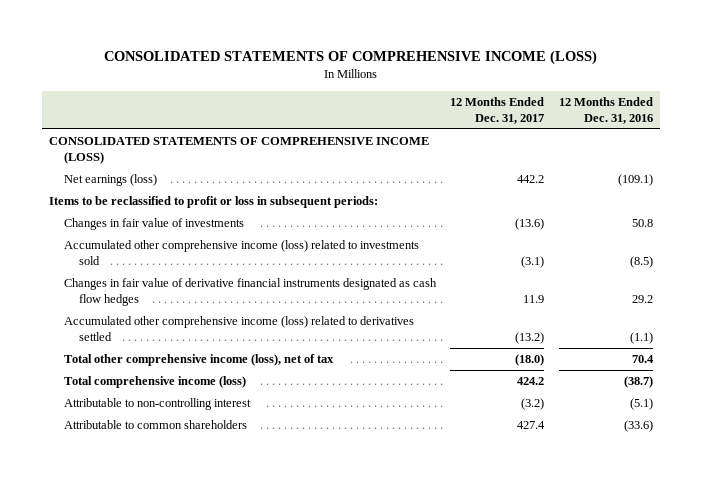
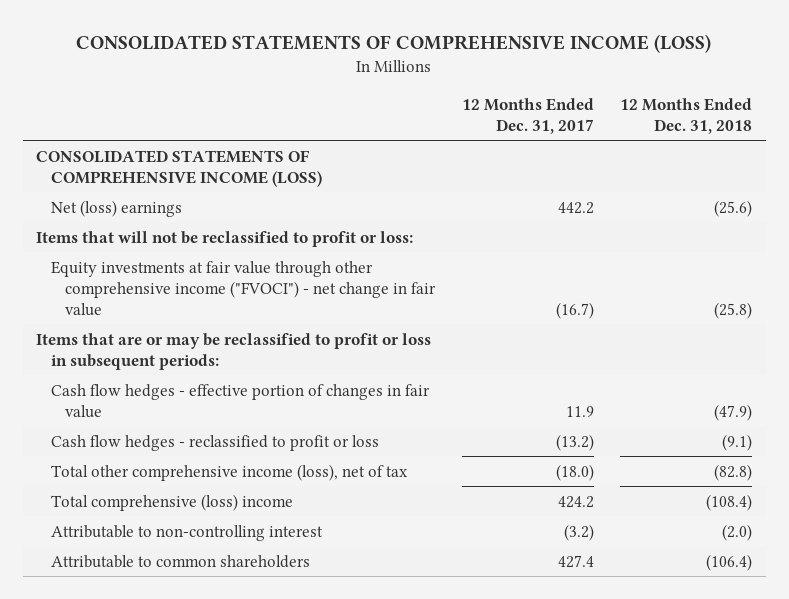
[558,96,653,124] 12 Months Ended Dec. 31, 2016 -> none
none -> [620,97,753,134] 12 Months Ended Dec. 31, 2018
[63,218,244,231] Changes in fair value of investments -> none
[63,240,419,266] Accumulated other comprehensive income (loss) related to investments sold -> none
[63,174,157,187] Net earnings (loss) -> [50,199,182,217] Net (loss) earnings
none -> [36,230,414,247] Items that will not be reclassified to profit or loss:
none -> [50,260,437,316] Equity investments at fair value through other comprehensive income ("FVOCI") - net change in fair value
[49,196,379,209] Items to be reclassified to profit or loss in subsequent periods: -> [36,332,432,370] Items that are or may be reclassified to profit or loss in subsequent periods:
[63,278,437,307] Changes in fair value of derivative financial instruments designated as cash flow hedges -> [50,383,430,418] Cash flow hedges - effective portion of changes in fair value
[63,316,414,342] Accumulated other comprehensive income (loss) related to derivatives settled -> [50,434,379,451] Cash flow hedges - reclassified to profit or loss
[63,376,246,389] Total comprehensive income (loss) -> [50,493,293,511] Total comprehensive (loss) income

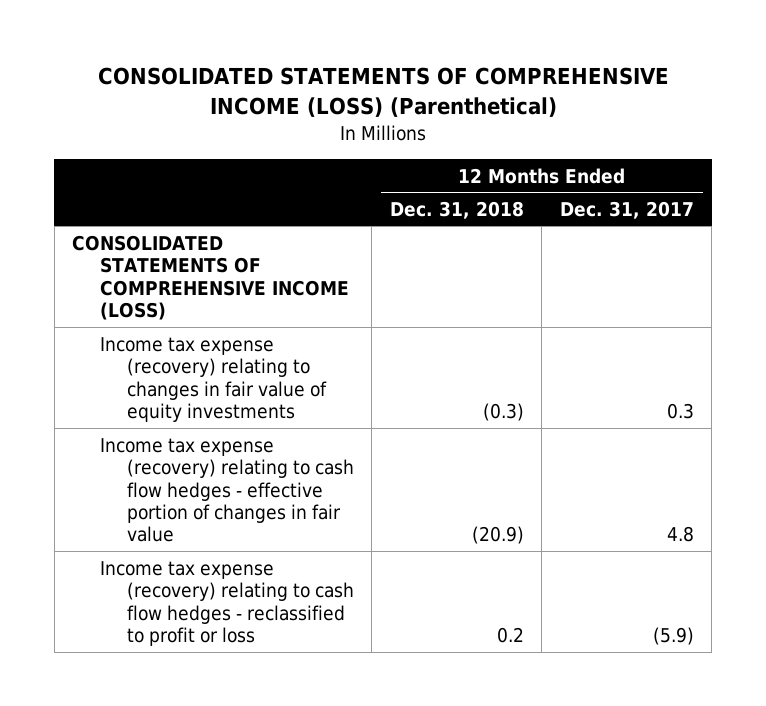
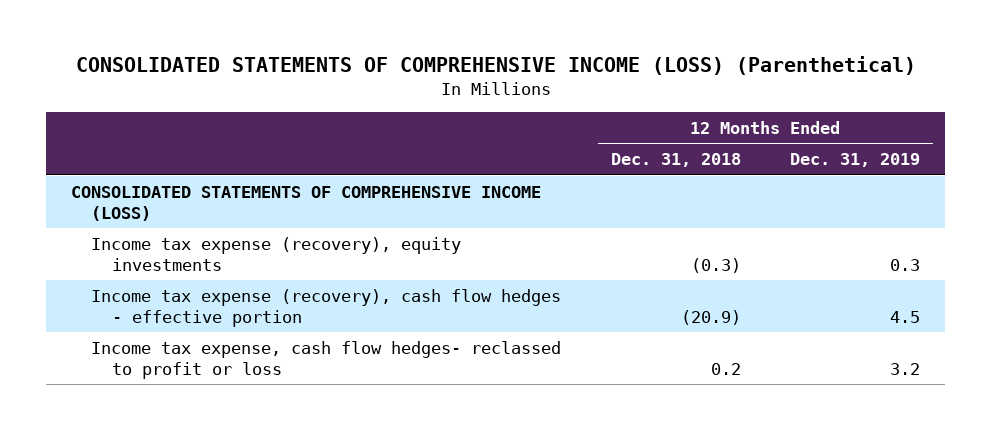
[559,200,694,219] Dec. 31, 2017 -> none
none -> [790,153,921,168] Dec. 31, 2019
[99,336,327,423] Income tax expense (recovery) relating to changes in fair value of equity investments -> [91,236,462,271] Income tax expense (recovery), equity investments
[99,437,354,543] Income tax expense (recovery) relating to cash flow hedges - effective portion of changes in fair value -> [91,288,562,327] Income tax expense (recovery), cash flow hedges - effective portion
[99,560,354,647] Income tax expense (recovery) relating to cash flow hedges - reclassified to profit or loss -> [91,340,562,379] Income tax expense, cash flow hedges- reclassed to profit or loss

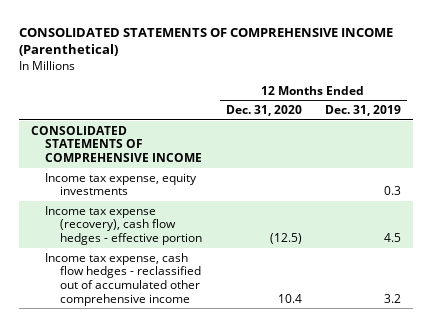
[75,56,916,76] CONSOLIDATED STATEMENTS OF COMPREHENSIVE INCOME (LOSS) (Parenthetical) -> [18,27,393,57] CONSOLIDATED STATEMENTS OF COMPREHENSIVE INCOME (Parenthetical)
[610,153,741,168] Dec. 31, 2018 -> none
none -> [225,105,302,117] Dec. 31, 2020
[70,185,541,221] CONSOLIDATED STATEMENTS OF COMPREHENSIVE INCOME (LOSS) -> [30,125,203,163] CONSOLIDATED STATEMENTS OF COMPREHENSIVE INCOME
[91,236,462,271] Income tax expense (recovery), equity investments -> [45,172,198,196] Income tax expense, equity investments
[91,340,562,379] Income tax expense, cash flow hedges- reclassed to profit or loss -> [45,252,201,306] Income tax expense, cash flow hedges - reclassified out of accumulated other comprehensive income

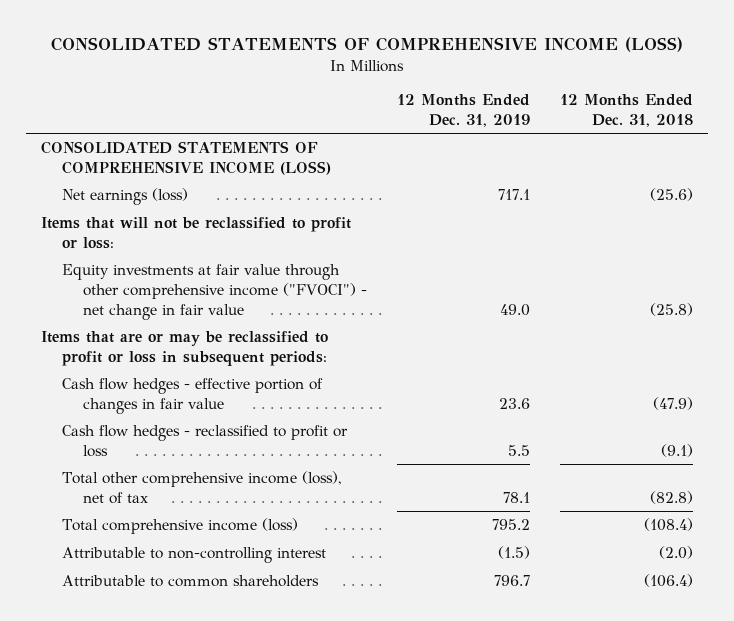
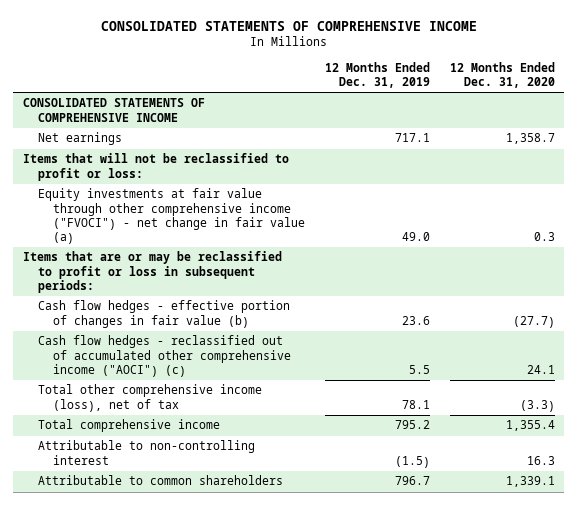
[51,36,684,52] CONSOLIDATED STATEMENTS OF COMPREHENSIVE INCOME (LOSS) -> [100,20,477,31] CONSOLIDATED STATEMENTS OF COMPREHENSIVE INCOME
[560,93,694,127] 12 Months Ended Dec. 31, 2018 -> none
none -> [449,61,555,88] 12 Months Ended Dec. 31, 2020
[41,141,332,175] CONSOLIDATED STATEMENTS OF COMPREHENSIVE INCOME (LOSS) -> [22,98,205,122] CONSOLIDATED STATEMENTS OF COMPREHENSIVE INCOME
[62,188,189,206] Net earnings (loss) -> [38,132,123,146] Net earnings
[62,264,368,320] Equity investments at fair value through other comprehensive income ("FVOCI") - net change in fair value -> [38,188,306,245] Equity investments at fair value through other comprehensive income ("FVOCI") - net change in fair value (a)
[62,378,324,414] Cash flow hedges - effective portion of changes in fair value -> [38,300,291,328] Cash flow hedges - effective portion of changes in fair value (b)
[62,425,349,457] Cash flow hedges - reclassified to profit or loss -> [38,335,292,377] Cash flow hedges - reclassified out of accumulated other comprehensive income ("AOCI") (c)
[62,518,299,535] Total comprehensive income (loss) -> [38,419,221,433] Total comprehensive income

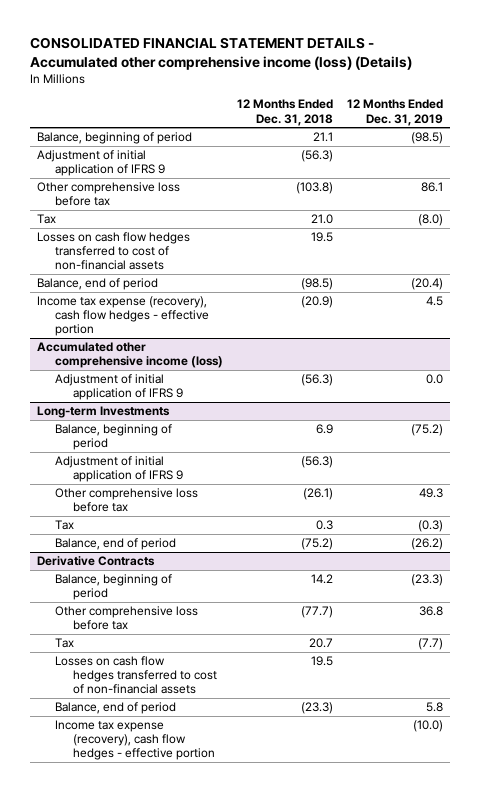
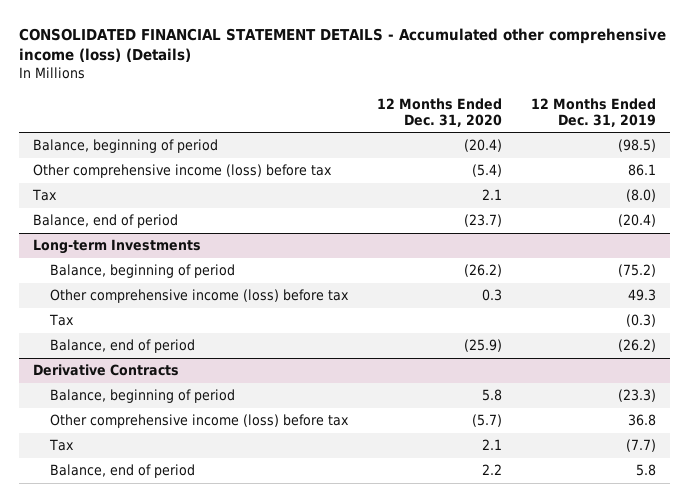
[236,99,333,126] 12 Months Ended Dec. 31, 2018 -> none
none -> [376,97,502,127] 12 Months Ended Dec. 31, 2020
[36,150,165,177] Adjustment of initial application of IFRS 9 -> none
[36,182,180,207] Other comprehensive loss before tax -> [33,164,333,179] Other comprehensive income (loss) before tax
[36,232,190,271] Losses on cash flow hedges transferred to cost of non-financial assets -> none
[36,296,209,337] Income tax expense (recovery), cash flow hedges - effective portion -> none
[36,342,223,369] Accumulated other comprehensive income (loss) -> none
[54,374,183,401] Adjustment of initial application of IFRS 9 -> none
[54,456,183,483] Adjustment of initial application of IFRS 9 -> none
[54,488,198,513] Other comprehensive loss before tax -> [50,289,350,304] Other comprehensive income (loss) before tax
[54,606,198,631] Other comprehensive loss before tax -> [50,414,350,429] Other comprehensive income (loss) before tax
[54,656,217,695] Losses on cash flow hedges transferred to cost of non-financial assets -> none
[54,720,215,761] Income tax expense (recovery), cash flow hedges - effective portion -> none

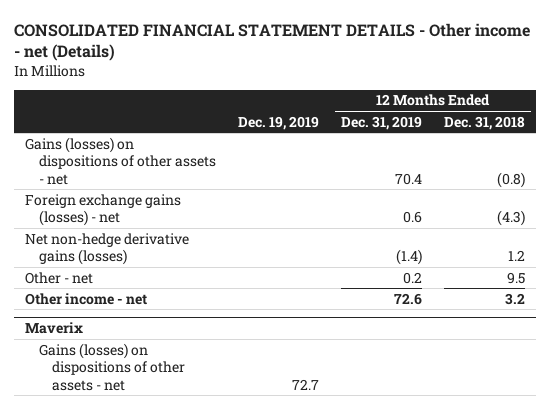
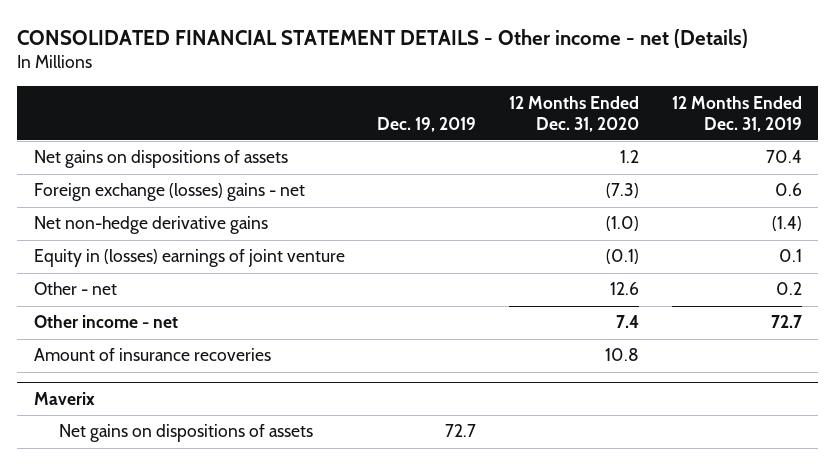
[444,115,526,130] Dec. 31, 2018 -> none
none -> [509,95,640,132] 12 Months Ended Dec. 31, 2020
[25,136,216,185] Gains (losses) on dispositions of other assets - net -> [33,150,288,169] Net gains on dispositions of assets
[25,193,182,227] Foreign exchange gains (losses) - net -> [33,183,305,202] Foreign exchange (losses) gains - net
[25,232,190,266] Net non-hedge derivative gains (losses) -> [33,216,268,235] Net non-hedge derivative gains
none -> [33,249,345,268] Equity in (losses) earnings of joint venture
[394,292,423,305] 72.6 -> [770,315,802,329] 72.7
none -> [33,348,271,362] Amount of insurance recoveries
[38,342,185,391] Gains (losses) on dispositions of other assets - net -> [58,424,313,443] Net gains on dispositions of assets

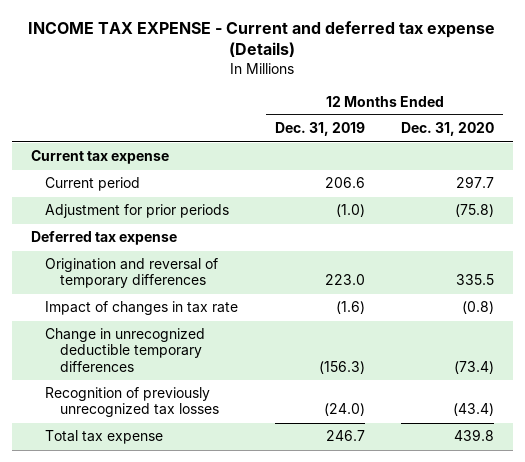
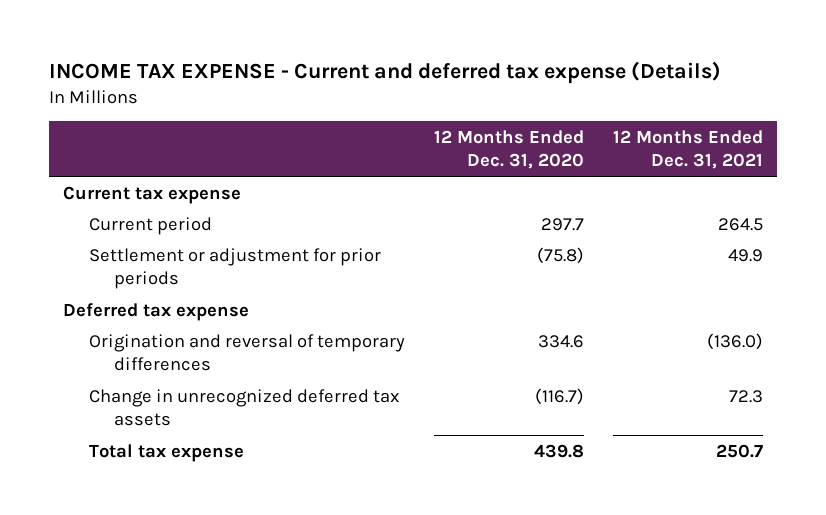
[274,122,365,137] Dec. 31, 2019 -> none
none -> [612,129,763,170] 12 Months Ended Dec. 31, 2021
[45,204,230,219] Adjustment for prior periods -> [88,247,381,290] Settlement or adjustment for prior periods
[45,301,239,316] Impact of changes in tax rate -> none
[45,387,220,418] Recognition of previously unrecognized tax losses -> none
[456,274,495,286] 335.5 -> [537,334,584,348] 334.6
[45,328,206,372] Change in unrecognized deductible temporary differences -> [88,388,399,427] Change in unrecognized deferred tax assets
[454,360,495,374] (73.4) -> [534,387,584,405] (116.7)

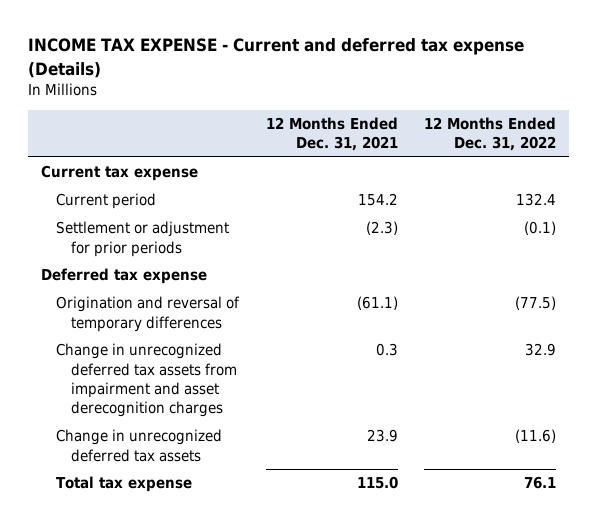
[433,129,584,170] 12 Months Ended Dec. 31, 2020 -> none
none -> [423,117,556,152] 12 Months Ended Dec. 31, 2022
[717,217,763,231] 264.5 -> [357,193,398,207] 154.2
[727,248,763,262] 49.9 -> [365,221,398,236] (2.3)
[706,332,763,350] (136.0) -> [356,296,398,311] (61.1)
none -> [56,343,238,418] Change in unrecognized deferred tax assets from impairment and asset derecognition charges
[728,389,763,403] 72.3 -> [366,429,398,443] 23.9
[715,443,763,458] 250.7 -> [356,476,398,490] 115.0

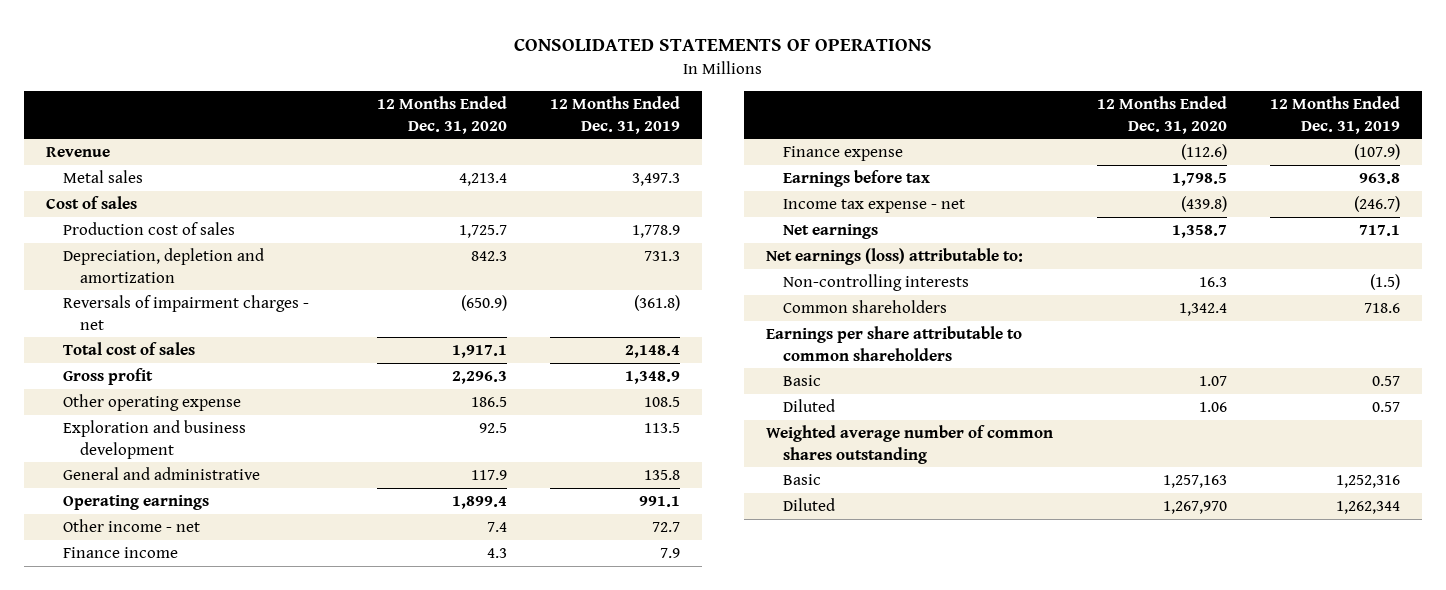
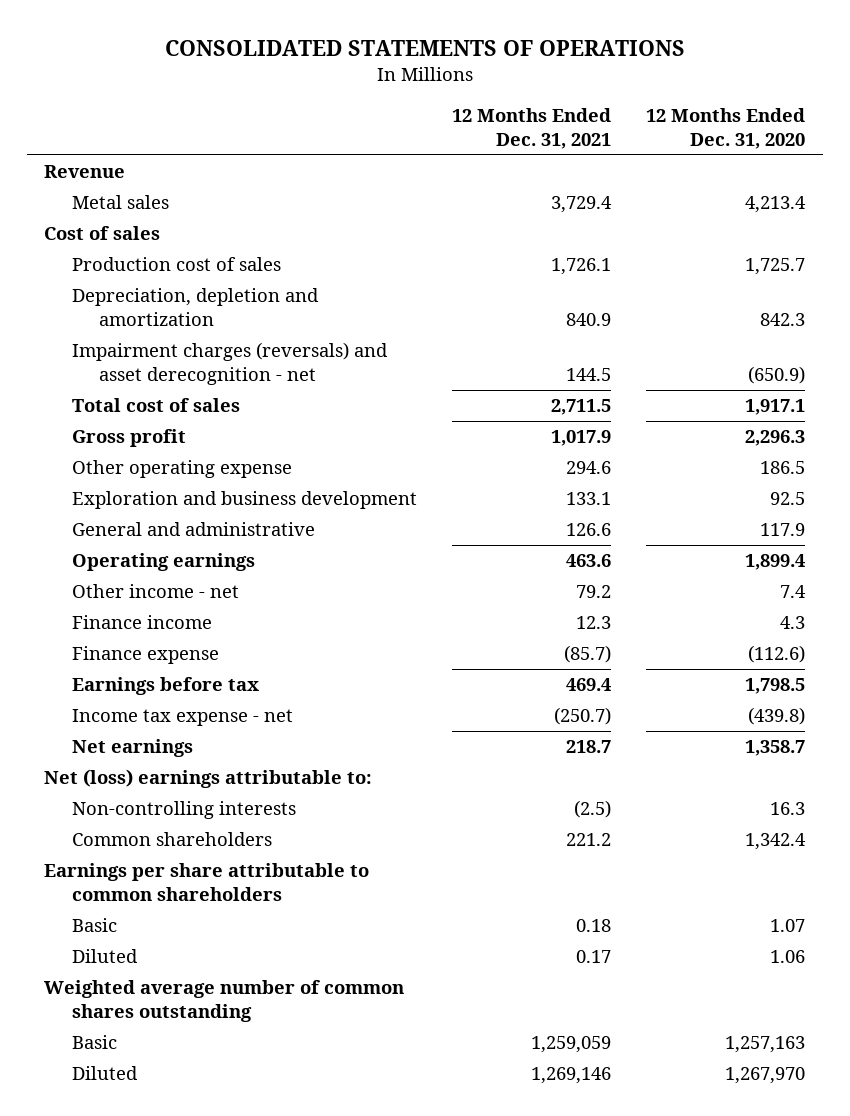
[550,95,681,134] 12 Months Ended Dec. 31, 2019 -> none
none -> [451,108,611,149] 12 Months Ended Dec. 31, 2021
[63,295,310,330] Reversals of impairment charges - net -> [71,342,388,385] Impairment charges (reversals) and asset derecognition - net
[766,248,1024,266] Net earnings (loss) attributable to: -> [44,769,373,789] Net (loss) earnings attributable to:

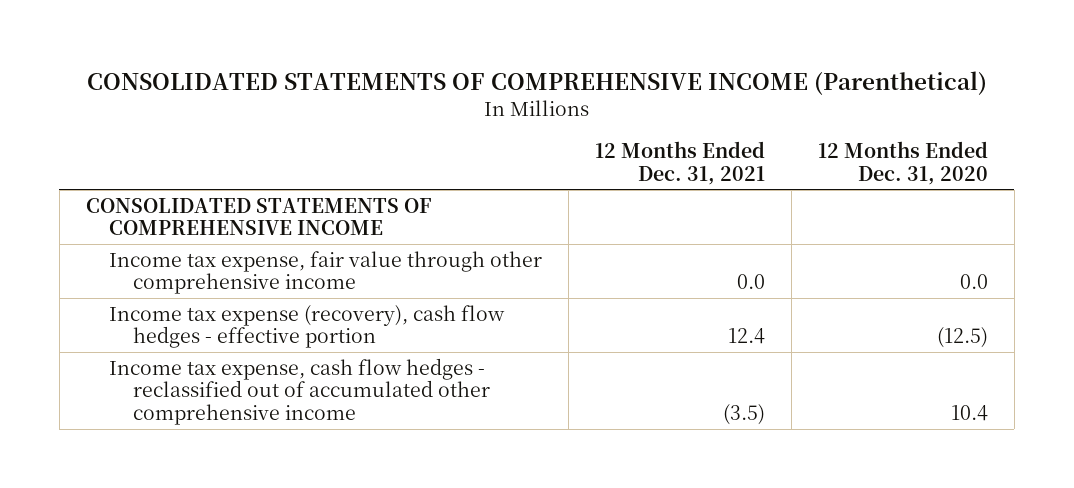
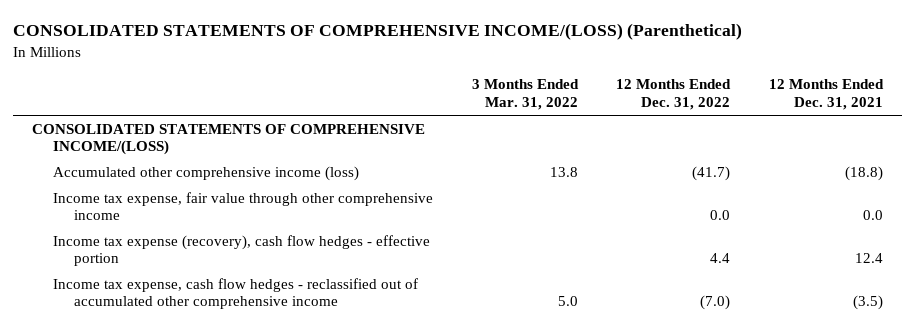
[86,70,987,95] CONSOLIDATED STATEMENTS OF COMPREHENSIVE INCOME (Parenthetical) -> [13,23,743,41] CONSOLIDATED STATEMENTS OF COMPREHENSIVE INCOME/(LOSS) (Parenthetical)
[818,141,989,186] 12 Months Ended Dec. 31, 2020 -> none
none -> [471,79,579,111] 3 Months Ended Mar. 31, 2022
none -> [616,79,732,111] 12 Months Ended Dec. 31, 2022
[85,197,432,236] CONSOLIDATED STATEMENTS OF COMPREHENSIVE INCOME -> [32,123,426,156] CONSOLIDATED STATEMENTS OF COMPREHENSIVE INCOME/(LOSS)
none -> [53,165,360,181] Accumulated other comprehensive income (loss)

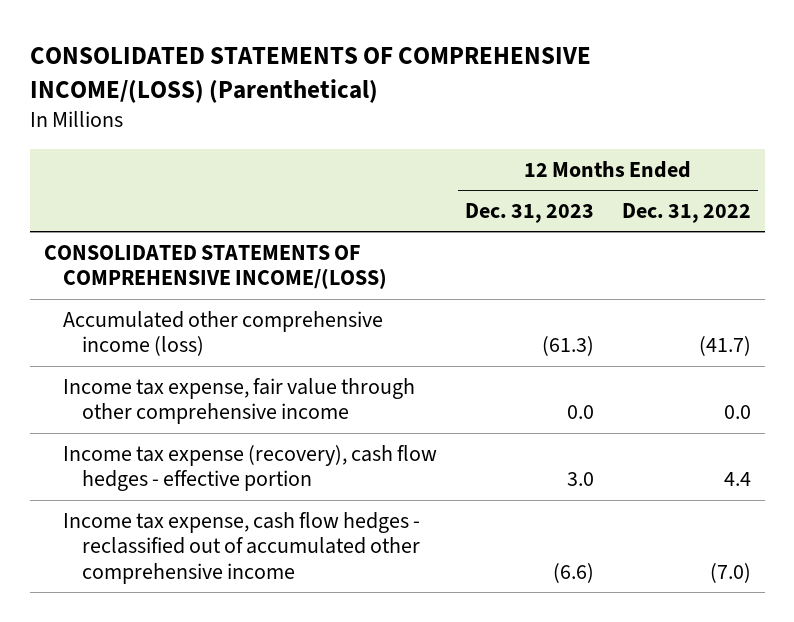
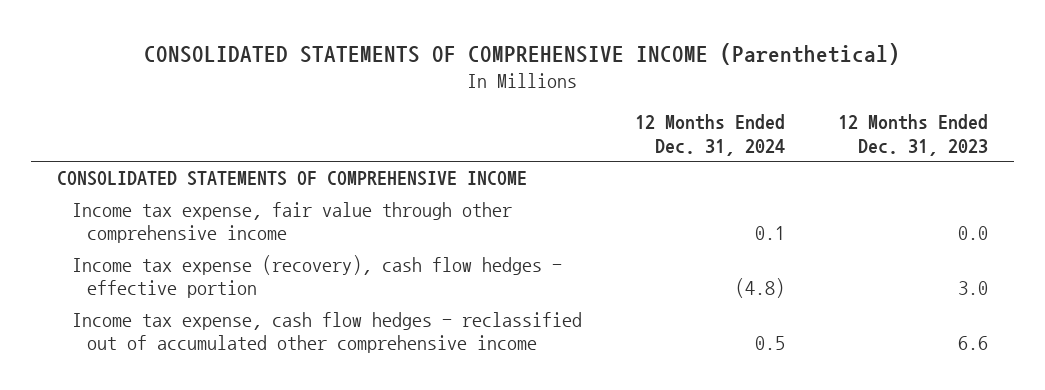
[29,46,591,103] CONSOLIDATED STATEMENTS OF COMPREHENSIVE INCOME/(LOSS) (Parenthetical) -> [144,42,901,65] CONSOLIDATED STATEMENTS OF COMPREHENSIVE INCOME (Parenthetical)
[621,202,751,223] Dec. 31, 2022 -> none
none -> [635,114,786,156] 12 Months Ended Dec. 31, 2024
[62,310,383,357] Accumulated other comprehensive income (loss) -> none
[43,244,387,290] CONSOLIDATED STATEMENTS OF COMPREHENSIVE INCOME/(LOSS) -> [57,171,528,187] CONSOLIDATED STATEMENTS OF COMPREHENSIVE INCOME
[552,562,594,583] (6.6) -> [957,336,988,351] 6.6

